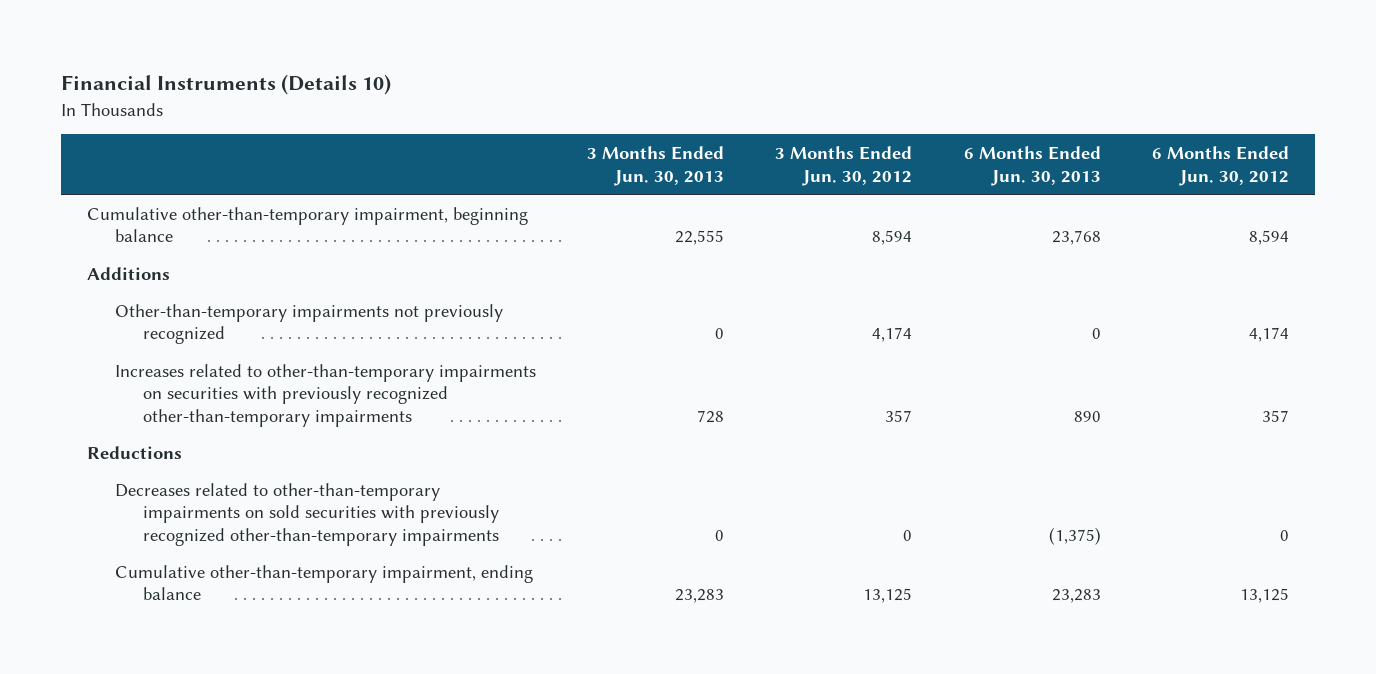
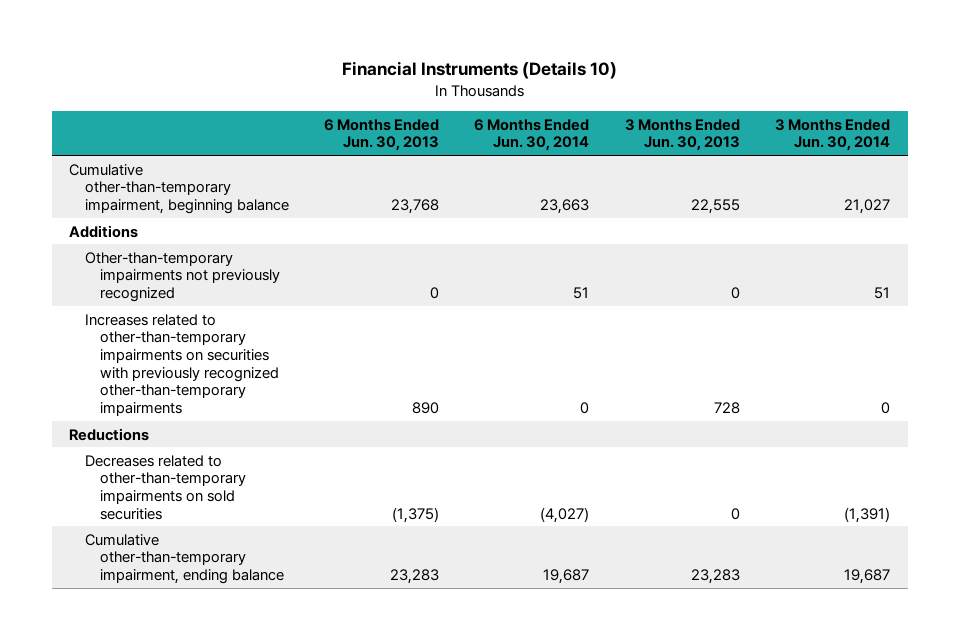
[775,145,913,186] 3 Months Ended Jun. 30, 2012 -> none
[1152,145,1290,186] 6 Months Ended Jun. 30, 2012 -> none
none -> [474,118,590,152] 6 Months Ended Jun. 30, 2014
none -> [775,118,891,152] 3 Months Ended Jun. 30, 2014
[114,482,499,546] Decreases related to other-than-temporary impairments on sold securities with previously recognized other-than-temporary impairments -> [84,454,246,520] Decreases related to other-than-temporary impairments on sold securities

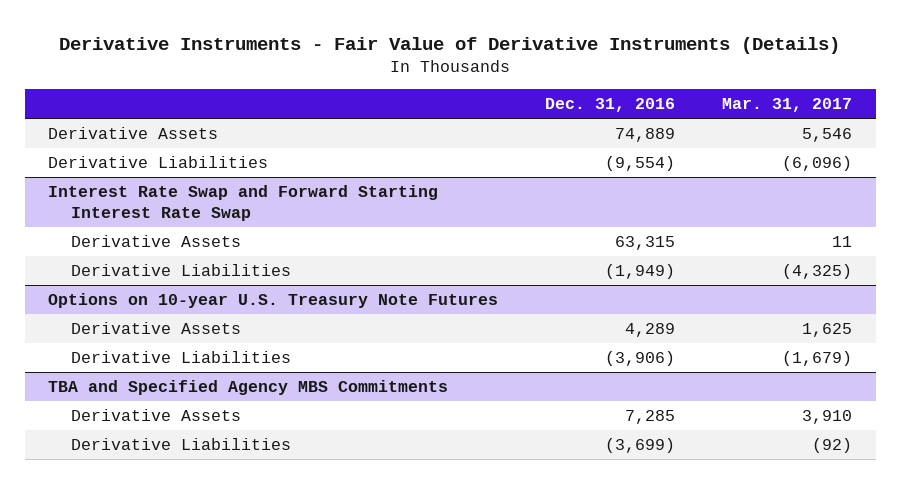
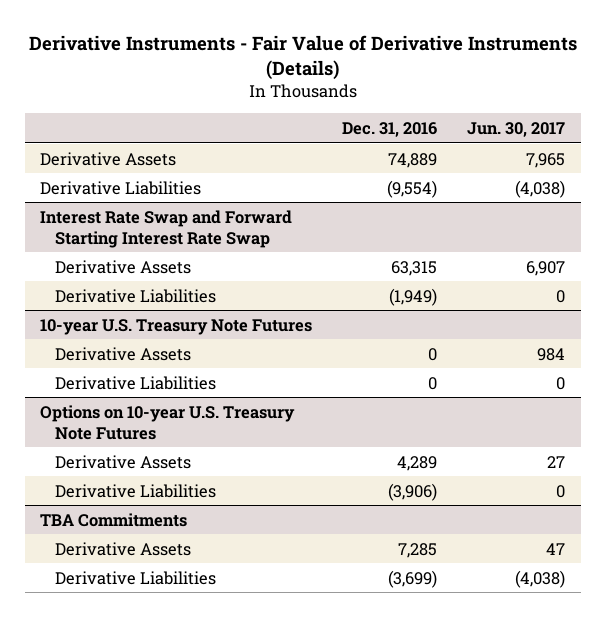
[722,97,853,112] Mar. 31, 2017 -> none
none -> [467,121,566,137] Jun. 30, 2017
none -> [39,318,312,335] 10-year U.S. Treasury Note Futures
none -> [54,346,191,361] Derivative Assets
none -> [54,375,216,390] Derivative Liabilities
[48,380,449,396] TBA and Specified Agency MBS Commitments -> none
none -> [39,512,187,527] TBA Commitments

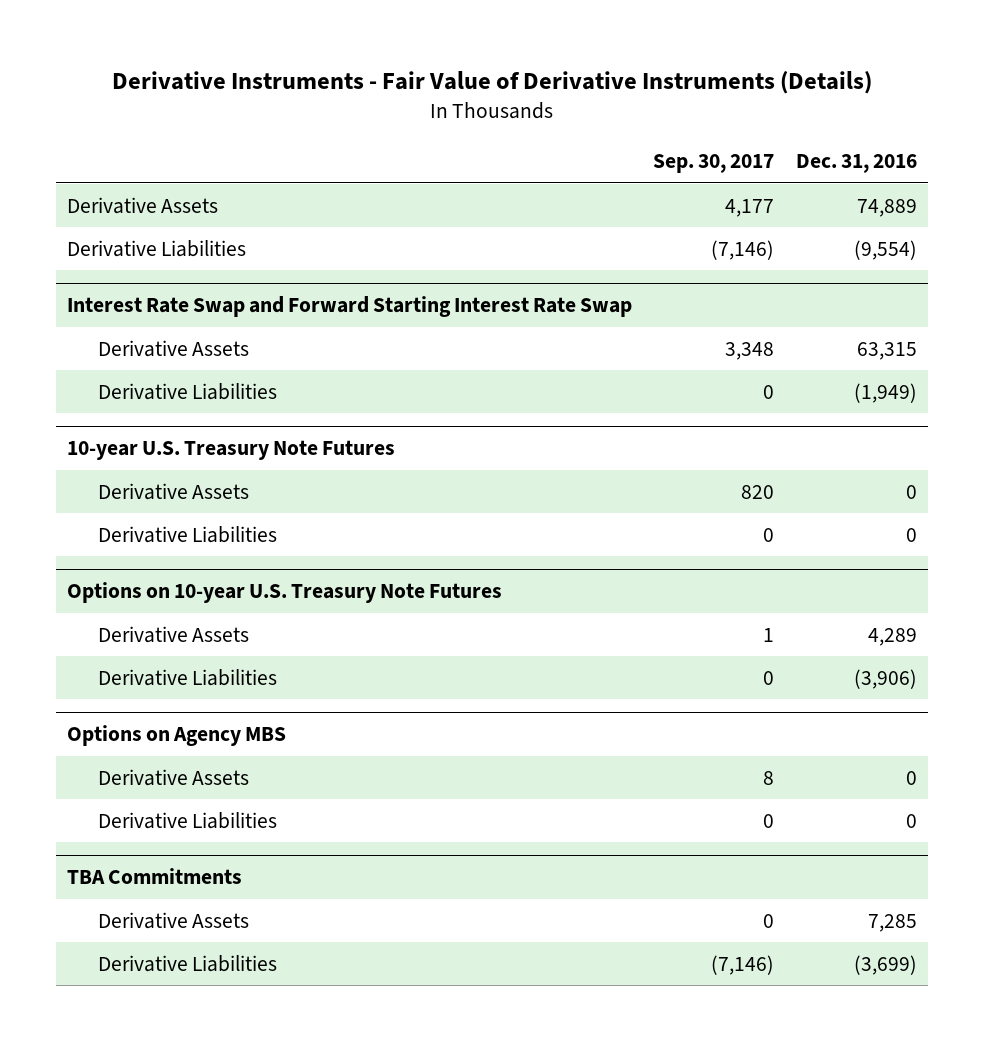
[467,121,566,137] Jun. 30, 2017 -> none
none -> [653,154,775,174] Sep. 30, 2017
none -> [66,725,286,747] Options on Agency MBS
none -> [98,768,250,786] Derivative Assets
none -> [98,811,278,829] Derivative Liabilities

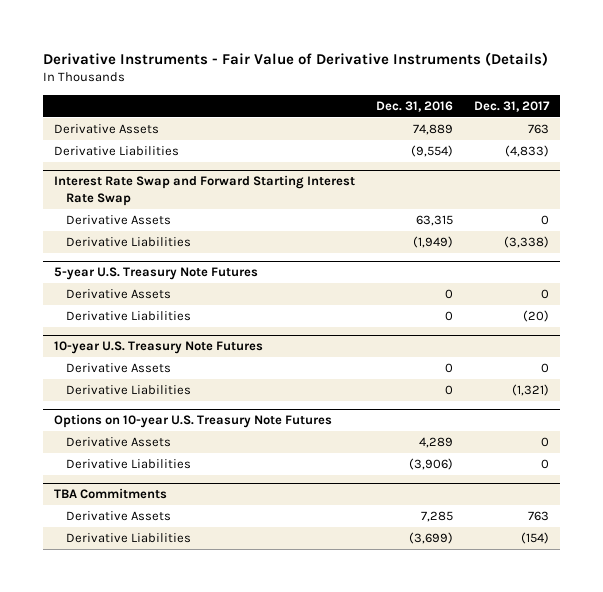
[653,154,775,174] Sep. 30, 2017 -> none
none -> [474,100,551,112] Dec. 31, 2017
none -> [53,267,258,281] 5-year U.S. Treasury Note Futures
none -> [65,289,171,300] Derivative Assets
none -> [65,311,191,322] Derivative Liabilities
[66,725,286,747] Options on Agency MBS -> none
[98,768,250,786] Derivative Assets -> none
[98,811,278,829] Derivative Liabilities -> none

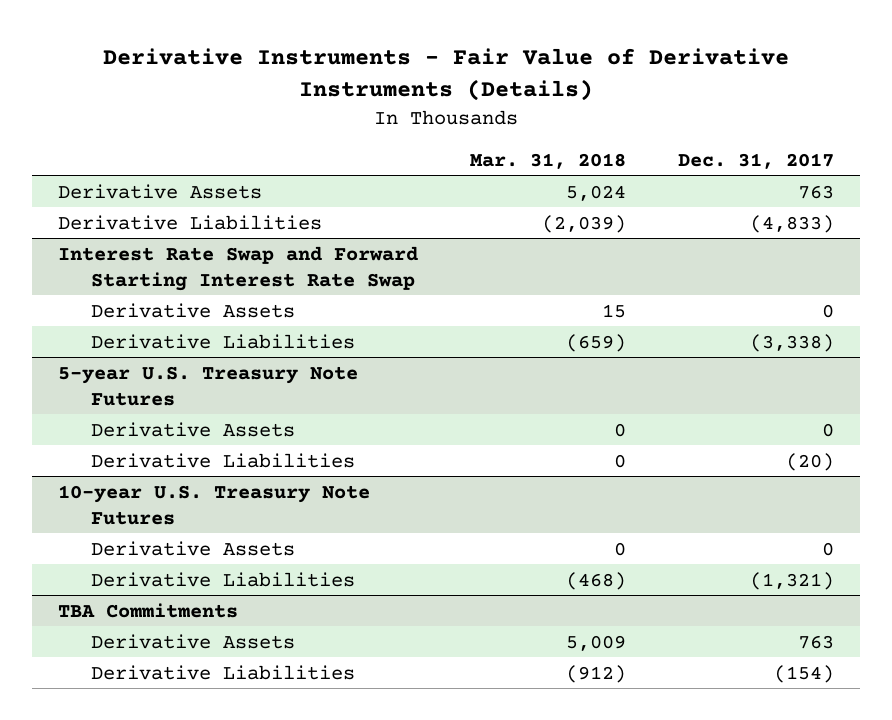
[376,100,454,112] Dec. 31, 2016 -> none
none -> [470,152,627,169] Mar. 31, 2018
[53,414,332,429] Options on 10-year U.S. Treasury Note Futures -> none
[65,437,171,448] Derivative Assets -> none
[65,459,191,470] Derivative Liabilities -> none

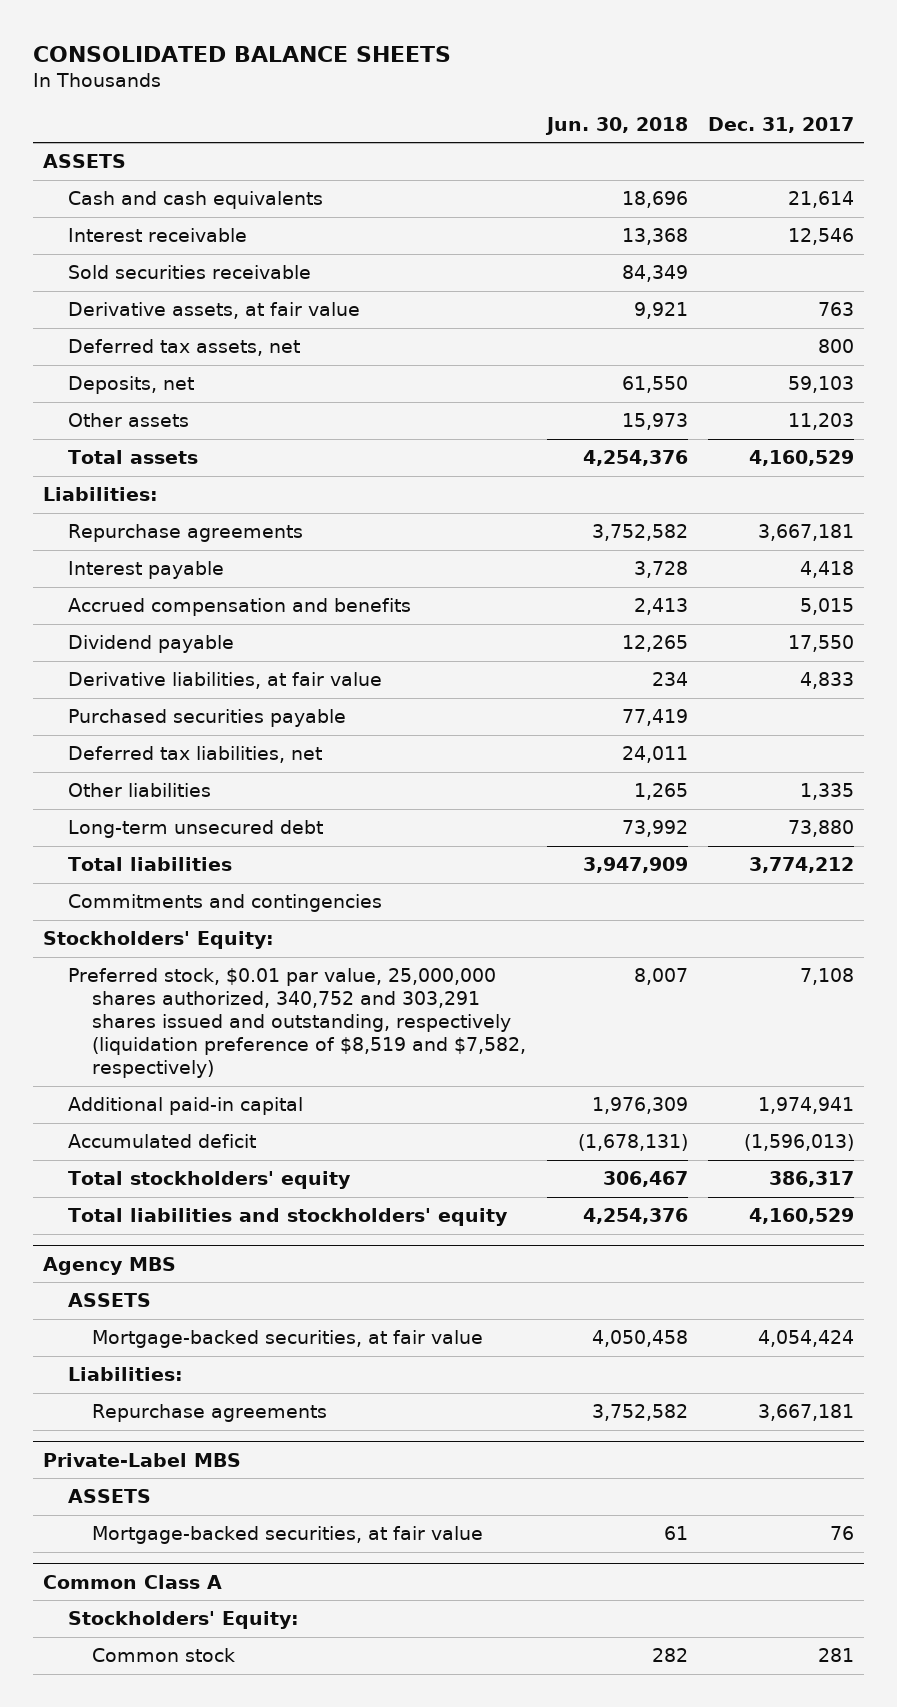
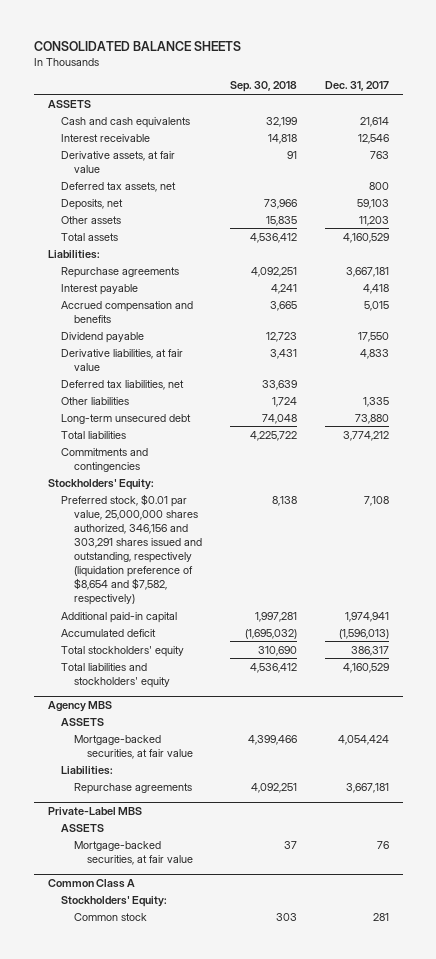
[544,116,688,135] Jun. 30, 2018 -> none
none -> [229,81,297,93] Sep. 30, 2018
[67,265,311,280] Sold securities receivable -> none
[67,709,346,728] Purchased securities payable -> none
[67,968,527,1078] Preferred stock, $0.01 par value, 25,000,000 shares authorized, 340,752 and 303,291 shares issued and outstanding, respectively (liquidation preference of $8,519 and $7,582, respectively) -> [60,493,203,605] Preferred stock, $0.01 par value, 25,000,000 shares authorized, 346,156 and 303,291 shares issued and outstanding, respectively (liquidation preference of $8,654 and $7,582, respectively)

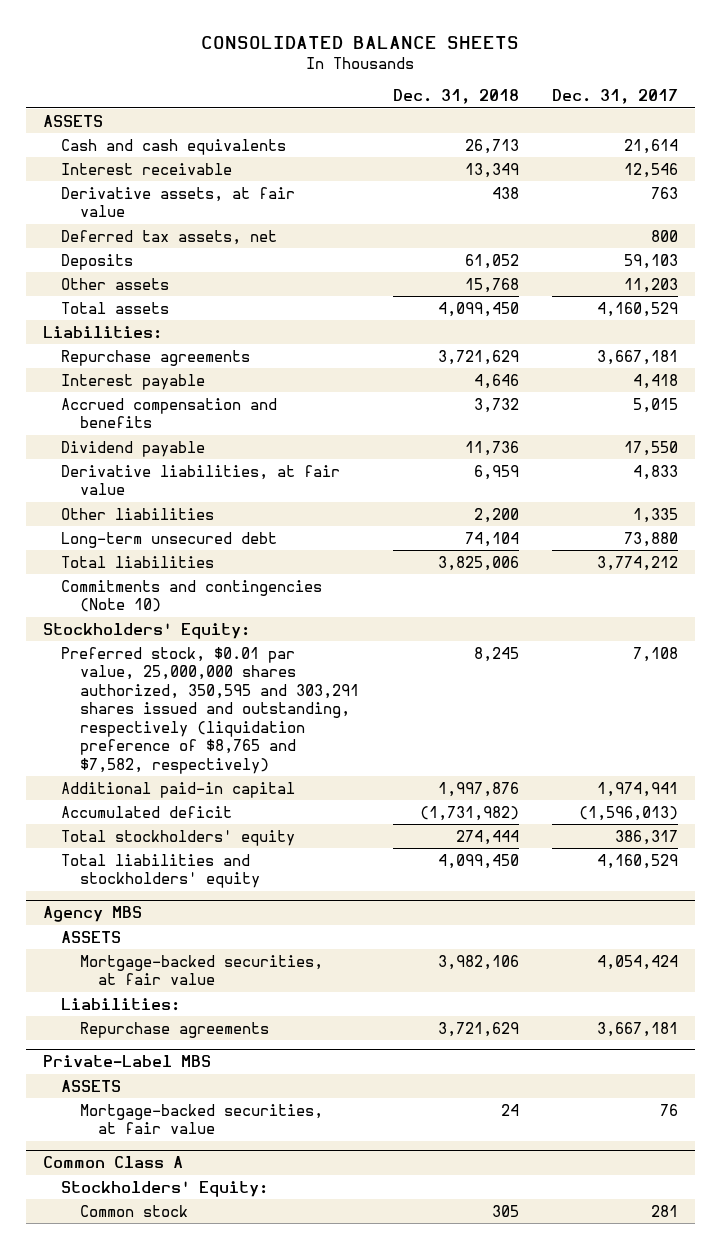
[229,81,297,93] Sep. 30, 2018 -> none
none -> [392,89,519,105] Dec. 31, 2018
[60,198,123,210] Deposits, net -> [61,253,134,270] Deposits
[60,379,184,390] Deferred tax liabilities, net -> none
[60,447,148,472] Commitments and contingencies -> [61,579,323,613] Commitments and contingencies (Note 10)
[60,493,203,605] Preferred stock, $0.01 par value, 25,000,000 shares authorized, 346,156 and 303,291 shares issued and outstanding, respectively (liquidation preference of $8,654 and $7,582, respectively) -> [61,646,359,774] Preferred stock, $0.01 par value, 25,000,000 shares authorized, 350,595 and 303,291 shares issued and outstanding, respectively (liquidation preference of $8,765 and $7,582, respectively)

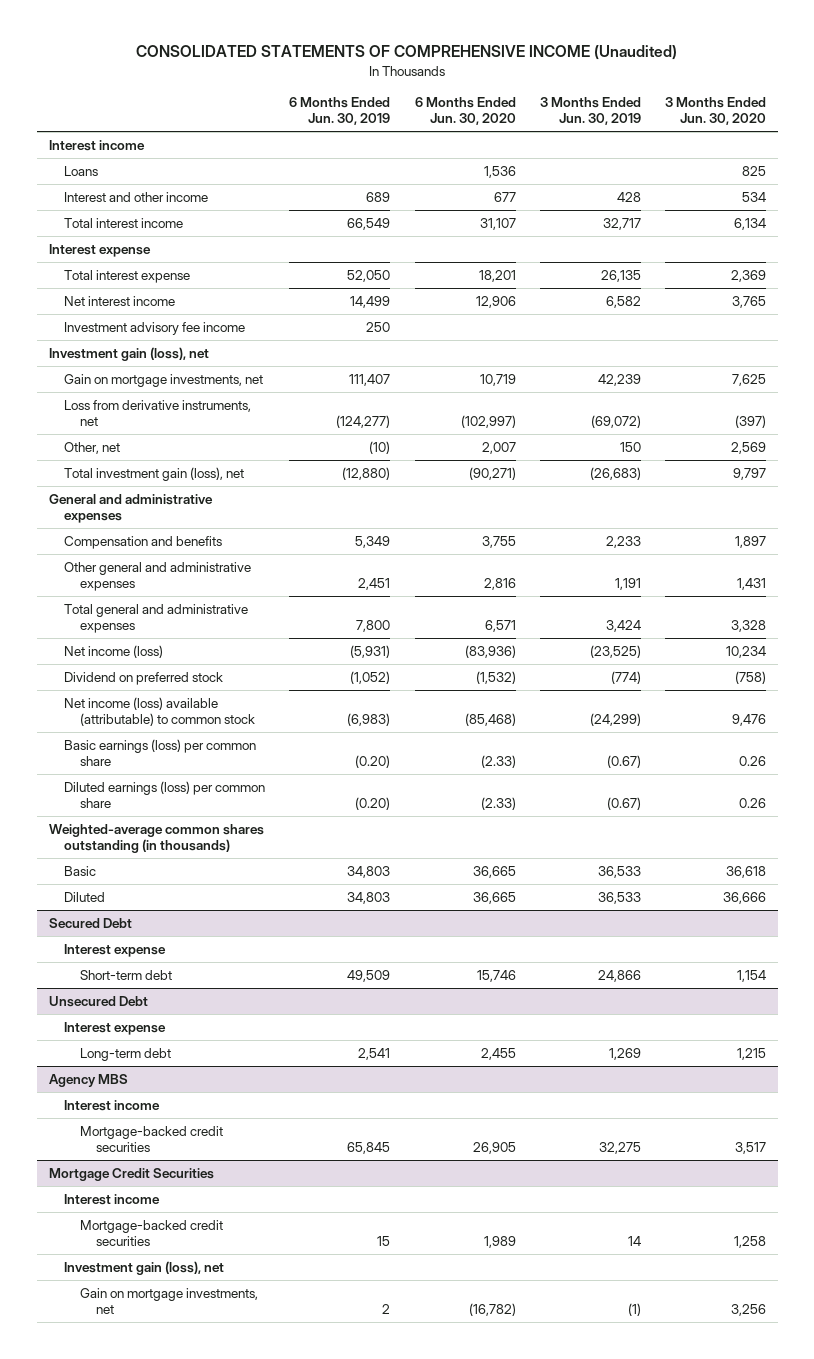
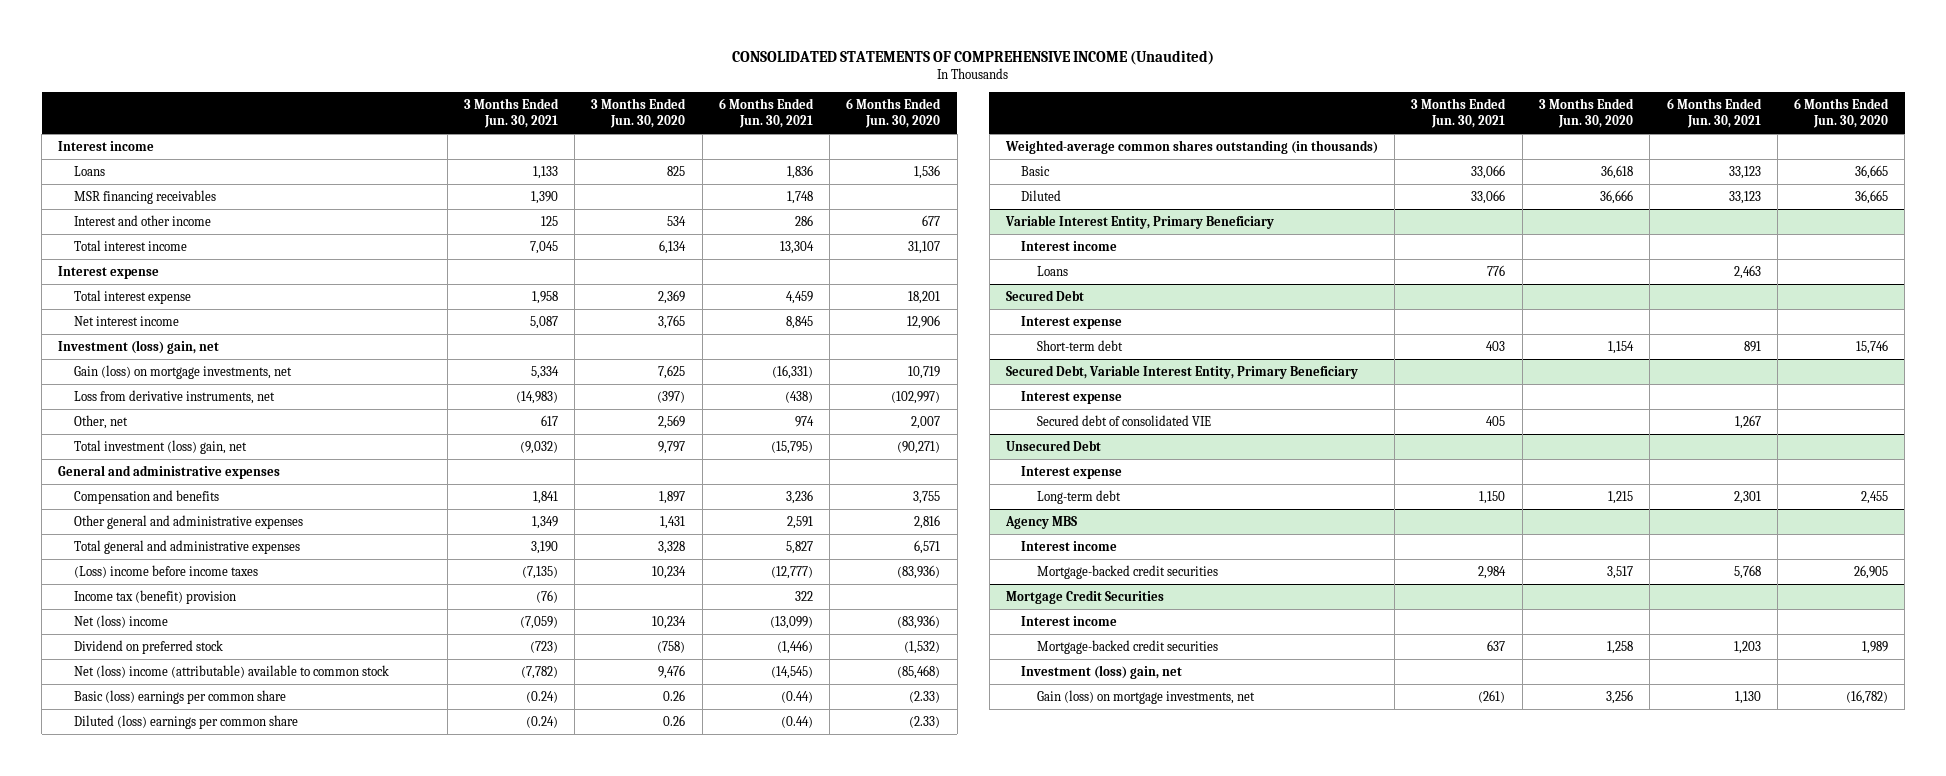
[289,96,391,126] 6 Months Ended Jun. 30, 2019 -> none
[539,96,641,126] 3 Months Ended Jun. 30, 2019 -> none
none -> [463,97,559,128] 3 Months Ended Jun. 30, 2021
none -> [718,97,814,128] 6 Months Ended Jun. 30, 2021
none -> [73,189,216,204] MSR financing receivables
[64,321,246,335] Investment advisory fee income -> none
[48,346,209,361] Investment gain (loss), net -> [58,339,220,354] Investment (loss) gain, net
[64,373,264,387] Gain on mortgage investments, net -> [73,364,292,379] Gain (loss) on mortgage investments, net
[64,466,245,481] Total investment gain (loss), net -> [73,439,247,454] Total investment (loss) gain, net
none -> [73,564,258,578] (Loss) income before income taxes
none -> [73,589,236,604] Income tax (benefit) provision
[64,644,164,658] Net income (loss) -> [73,614,168,628] Net (loss) income
[64,696,256,727] Net income (loss) available (attributable) to common stock -> [73,664,389,678] Net (loss) income (attributable) available to common stock
[64,738,257,767] Basic earnings (loss) per common share -> [73,689,286,704] Basic (loss) earnings per common share
[64,780,266,809] Diluted earnings (loss) per common share -> [73,714,298,729] Diluted (loss) earnings per common share
none -> [1004,214,1274,229] Variable Interest Entity, Primary Beneficiary
none -> [1021,240,1118,251] Interest income
none -> [1036,265,1068,276] Loans
none -> [1005,364,1358,379] Secured Debt, Variable Interest Entity, Primary Beneficiary
none -> [1021,390,1123,404] Interest expense
none -> [1036,414,1211,426] Secured debt of consolidated VIE
[64,1260,225,1275] Investment gain (loss), net -> [1021,664,1183,679] Investment (loss) gain, net
[80,1287,259,1315] Gain on mortgage investments, net -> [1036,689,1255,704] Gain (loss) on mortgage investments, net

